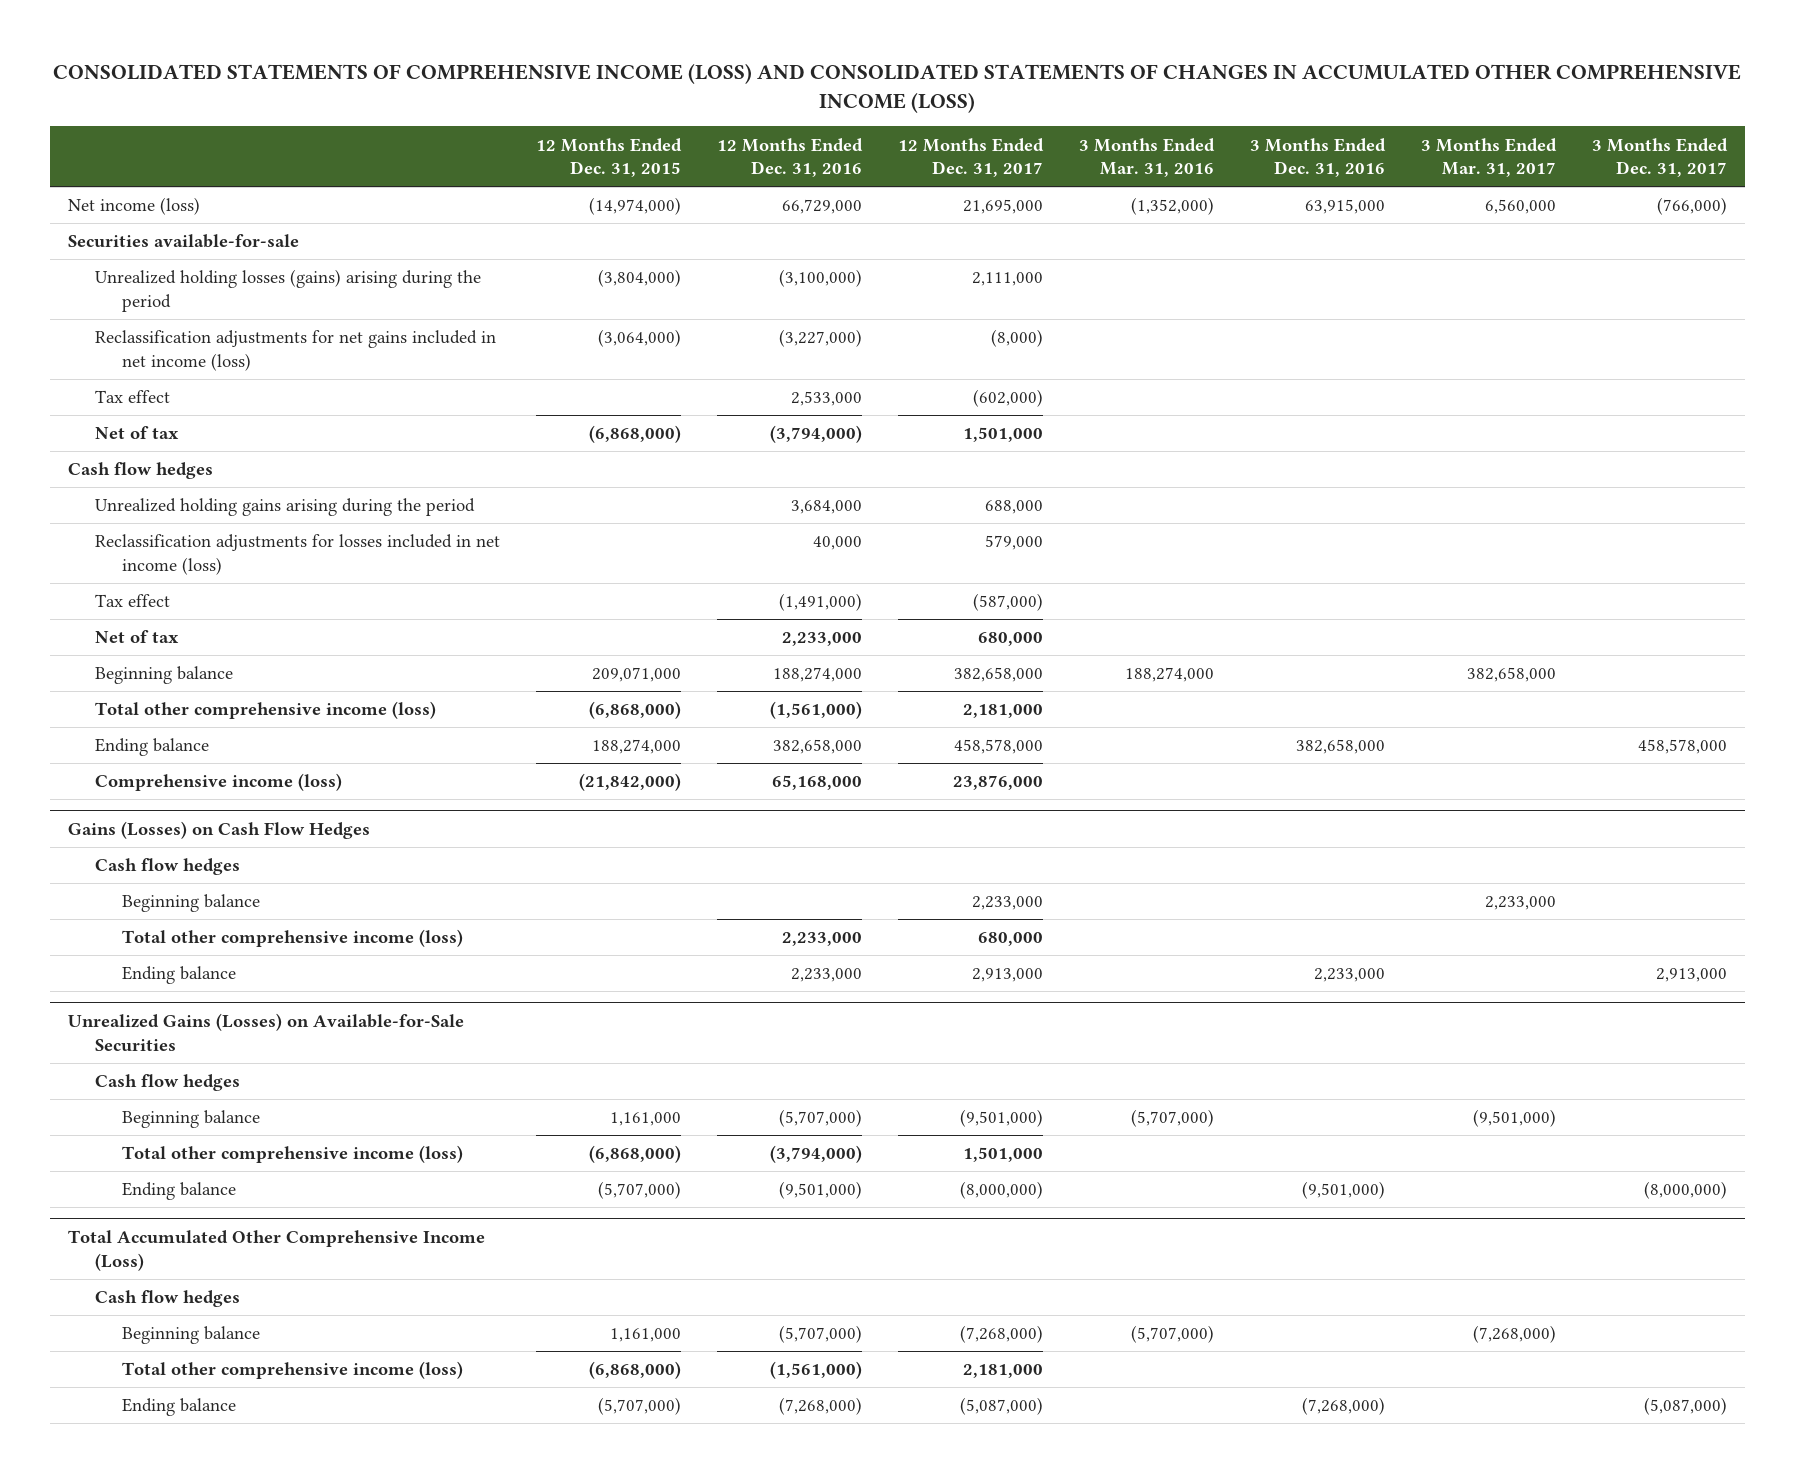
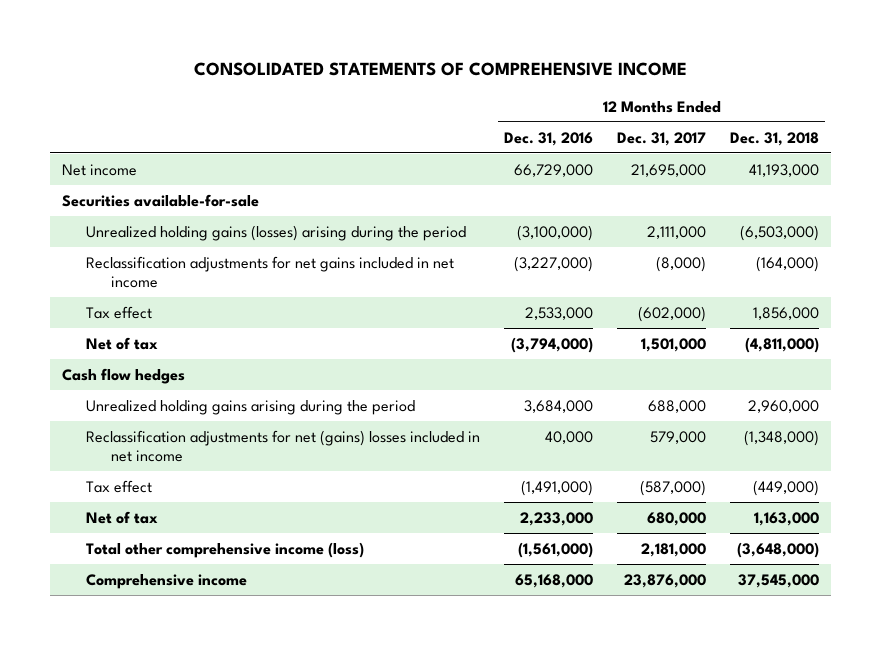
[53,62,1742,113] CONSOLIDATED STATEMENTS OF COMPREHENSIVE INCOME (LOSS) AND CONSOLIDATED STATEMENTS OF CHANGES IN ACCUMULATED OTHER COMPREHENSIVE INCOME (LOSS) -> [193,62,687,77] CONSOLIDATED STATEMENTS OF COMPREHENSIVE INCOME
[535,137,682,178] 12 Months Ended Dec. 31, 2015 -> none
[1078,137,1215,178] 3 Months Ended Mar. 31, 2016 -> none
[1249,137,1386,178] 3 Months Ended Dec. 31, 2016 -> none
[1420,137,1557,178] 3 Months Ended Mar. 31, 2017 -> none
[1591,137,1728,178] 3 Months Ended Dec. 31, 2017 -> none
none -> [730,131,820,146] Dec. 31, 2018
[67,197,200,216] Net income (loss) -> [62,163,138,176] Net income
[94,269,481,312] Unrealized holding losses (gains) arising during the period -> [86,224,467,241] Unrealized holding gains (losses) arising during the period
[94,330,496,371] Reclassification adjustments for net gains included in net income (loss) -> [86,255,455,288] Reclassification adjustments for net gains included in net income
[94,534,500,575] Reclassification adjustments for losses included in net income (loss) -> [86,429,481,462] Reclassification adjustments for net (gains) losses included in net income
[94,666,233,685] Beginning balance -> none
[94,738,209,757] Ending balance -> none
[67,821,370,840] Gains (Losses) on Cash Flow Hedges -> none
[94,858,240,876] Cash flow hedges -> none
[122,894,261,913] Beginning balance -> none
[122,929,464,948] Total other comprehensive income (loss) -> none
[122,966,237,985] Ending balance -> none
[67,1013,464,1052] Unrealized Gains (Losses) on Available-for-Sale Securities -> none
[94,1074,240,1092] Cash flow hedges -> none
[122,1110,261,1129] Beginning balance -> none
[122,1145,464,1164] Total other comprehensive income (loss) -> none
[122,1182,237,1201] Ending balance -> none
[67,1230,485,1271] Total Accumulated Other Comprehensive Income (Loss) -> none
[94,1290,240,1308] Cash flow hedges -> none
[122,1326,261,1345] Beginning balance -> none
[122,1361,464,1380] Total other comprehensive income (loss) -> none
[122,1398,237,1417] Ending balance -> none
[94,773,342,792] Comprehensive income (loss) -> [86,573,248,589] Comprehensive income

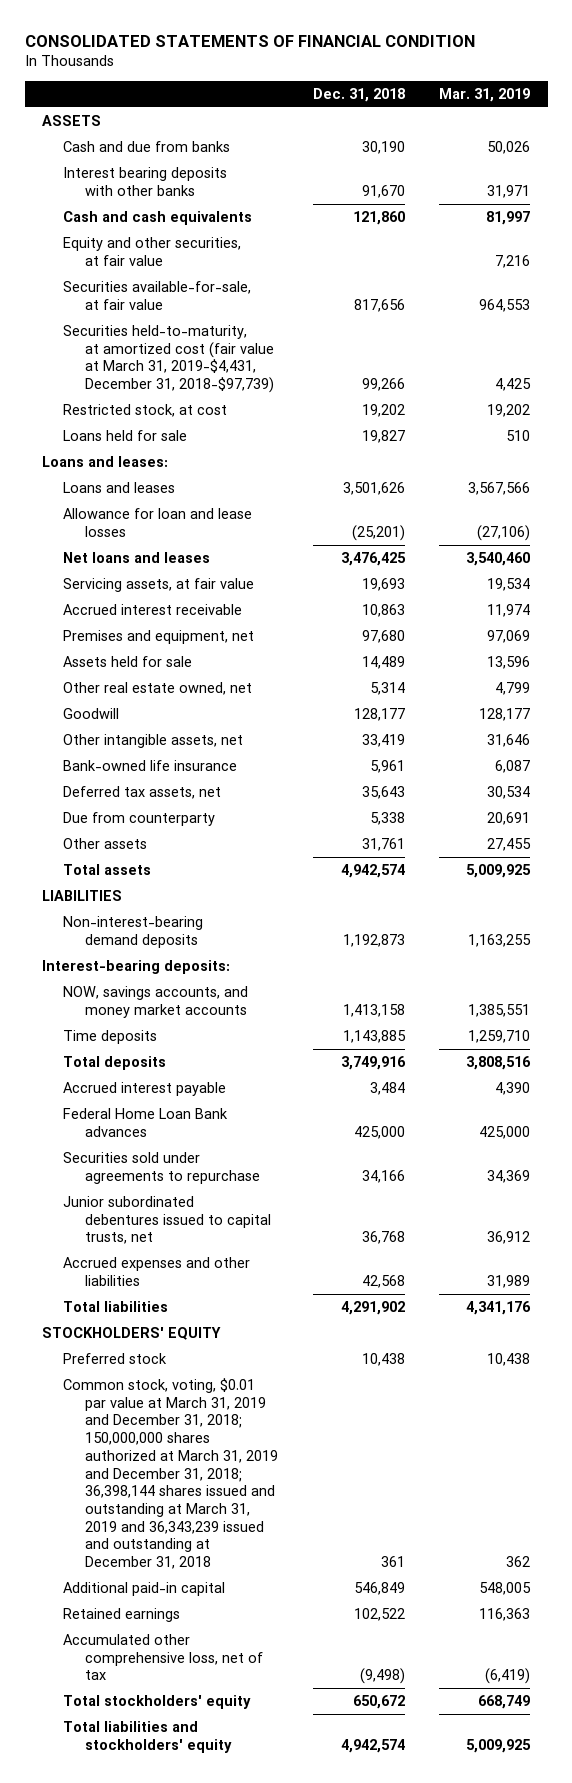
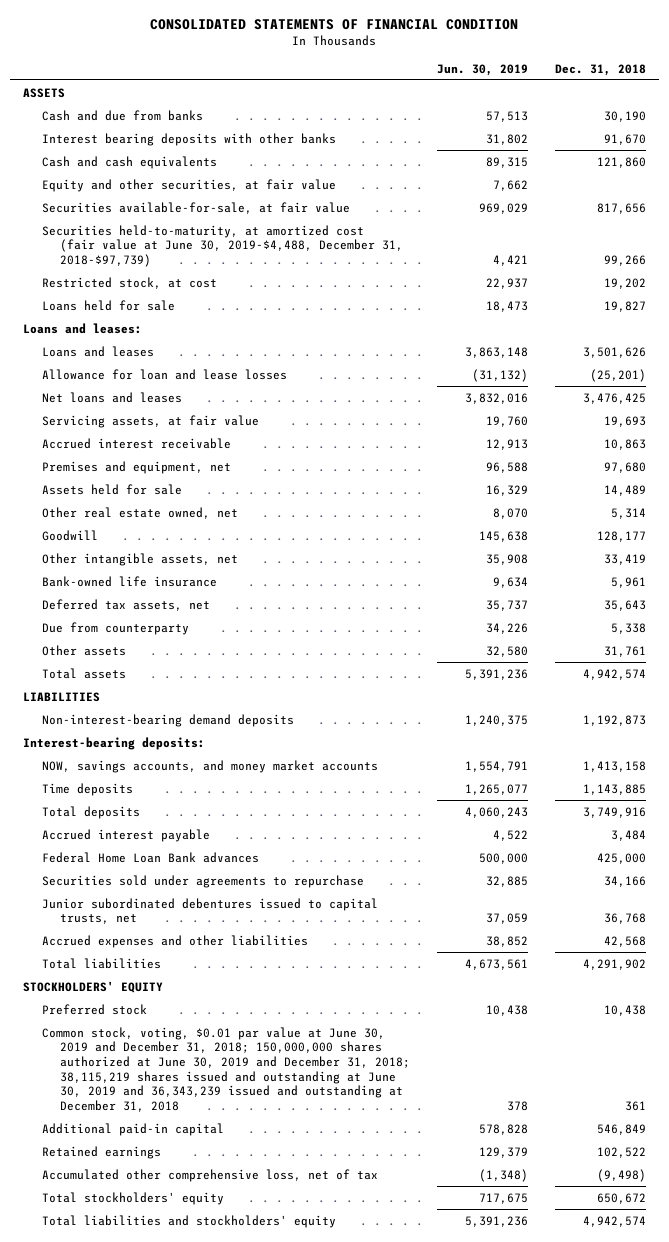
[439,87,531,102] Mar. 31, 2019 -> none
none -> [436,63,528,76] Jun. 30, 2019
[63,325,274,394] Securities held-to-maturity, at amortized cost (fair value at March 31, 2019-$4,431, December 31, 2018-$97,739) -> [41,224,403,267] Securities held-to-maturity, at amortized cost (fair value at June 30, 2019-$4,488, December 31, 2018-$97,739)
[63,1378,278,1569] Common stock, voting, $0.01 par value at March 31, 2019 and December 31, 2018; 150,000,000 shares authorized at March 31, 2019 and December 31, 2018; 36,398,144 shares issued and outstanding at March 31, 2019 and 36,343,239 issued and outstanding at December 31, 2018 -> [41,1026,410,1112] Common stock, voting, $0.01 par value at June 30, 2019 and December 31, 2018; 150,000,000 shares authorized at June 30, 2019 and December 31, 2018; 38,115,219 shares issued and outstanding at June 30, 2019 and 36,343,239 issued and outstanding at December 31, 2018

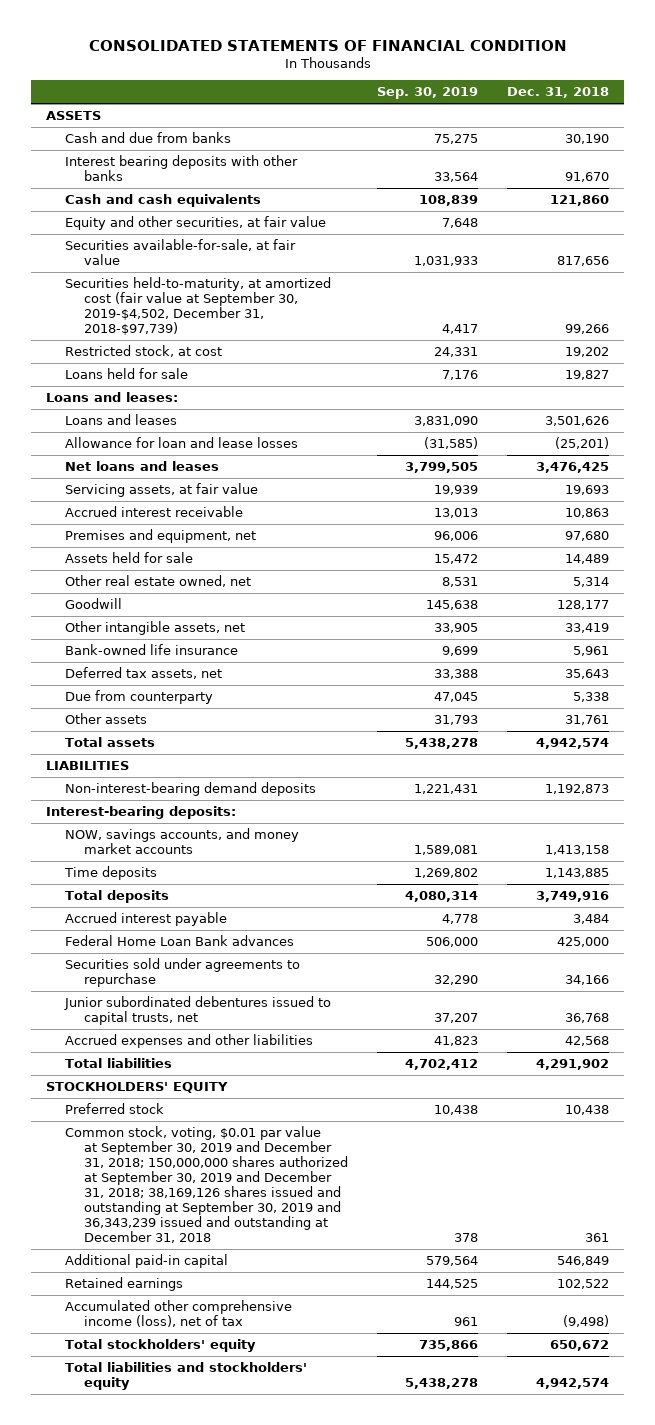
[436,63,528,76] Jun. 30, 2019 -> none
none -> [377,87,479,100] Sep. 30, 2019
[41,224,403,267] Securities held-to-maturity, at amortized cost (fair value at June 30, 2019-$4,488, December 31, 2018-$97,739) -> [65,277,332,335] Securities held-to-maturity, at amortized cost (fair value at September 30, 2019-$4,502, December 31, 2018-$97,739)
[41,1026,410,1112] Common stock, voting, $0.01 par value at June 30, 2019 and December 31, 2018; 150,000,000 shares authorized at June 30, 2019 and December 31, 2018; 38,115,219 shares issued and outstanding at June 30, 2019 and 36,343,239 issued and outstanding at December 31, 2018 -> [65,1126,349,1243] Common stock, voting, $0.01 par value at September 30, 2019 and December 31, 2018; 150,000,000 shares authorized at September 30, 2019 and December 31, 2018; 38,169,126 shares issued and outstanding at September 30, 2019 and 36,343,239 issued and outstanding at December 31, 2018
[41,1168,378,1182] Accumulated other comprehensive loss, net of tax -> [65,1300,293,1327] Accumulated other comprehensive income (loss), net of tax

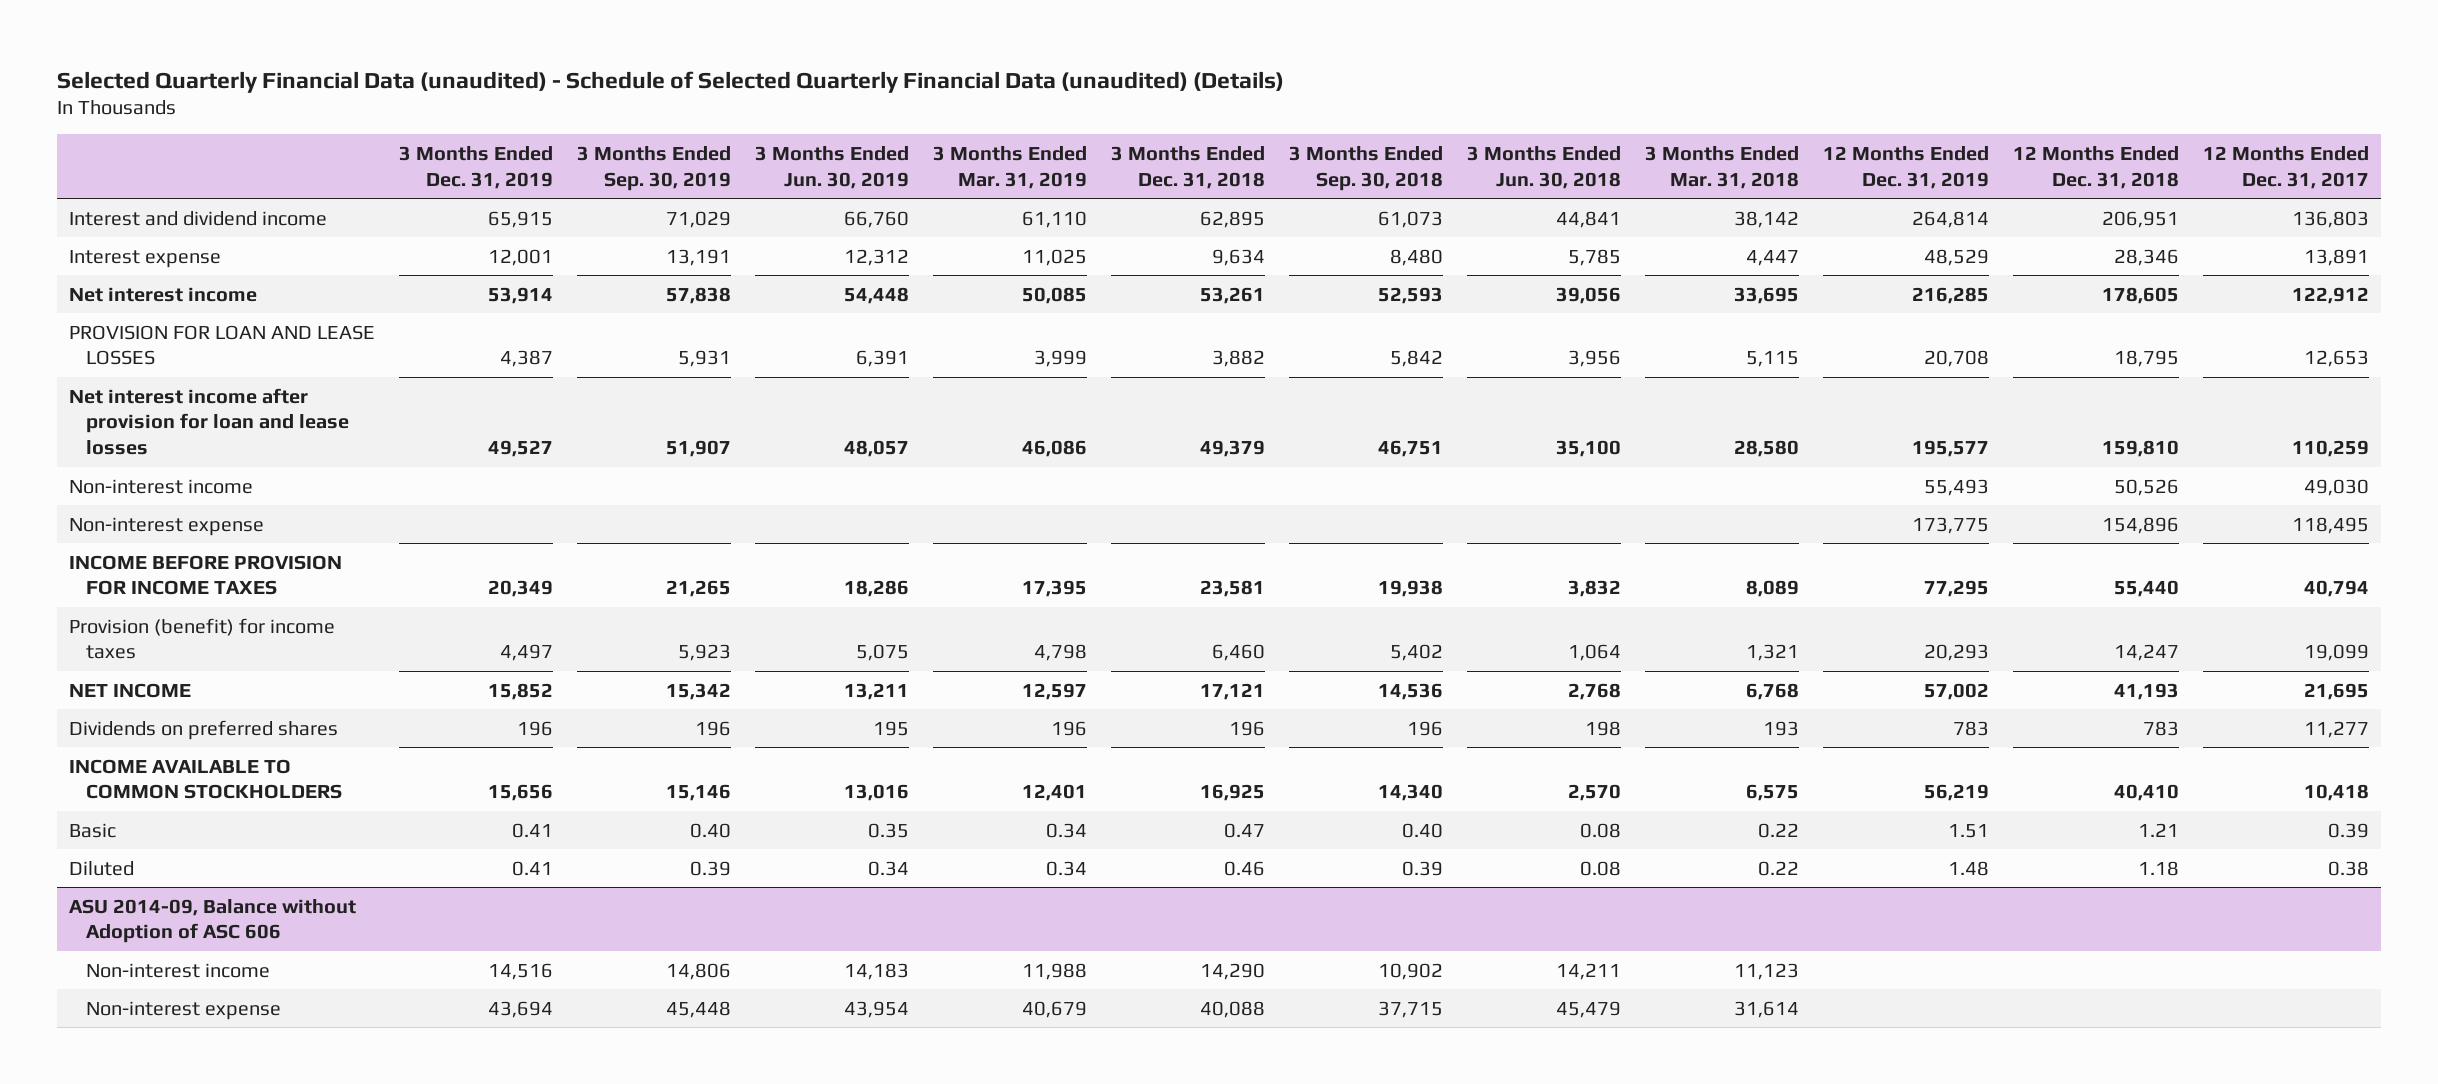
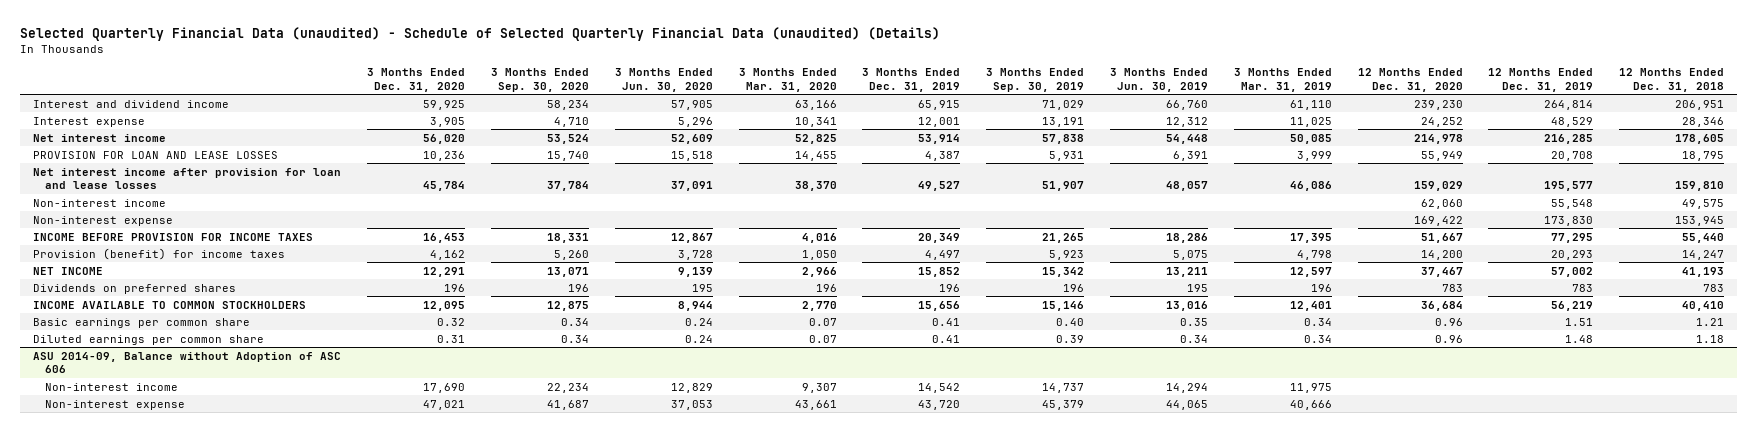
[1111,145,1266,189] 3 Months Ended Dec. 31, 2018 -> none
[1289,145,1444,191] 3 Months Ended Sep. 30, 2018 -> none
[1467,145,1622,189] 3 Months Ended Jun. 30, 2018 -> none
[1645,145,1800,189] 3 Months Ended Mar. 31, 2018 -> none
[2203,145,2370,189] 12 Months Ended Dec. 31, 2017 -> none
none -> [367,68,466,92] 3 Months Ended Dec. 31, 2020
none -> [490,68,589,92] 3 Months Ended Sep. 30, 2020
none -> [614,68,713,92] 3 Months Ended Jun. 30, 2020
none -> [738,68,837,92] 3 Months Ended Mar. 31, 2020
none -> [1357,68,1463,92] 12 Months Ended Dec. 31, 2020
[1924,478,1990,496] 55,493 -> [1551,198,1594,209] 55,548
[2114,478,2180,496] 50,526 -> [1682,198,1725,209] 49,575
[1912,516,1990,534] 173,775 -> [1544,215,1594,226] 173,830
[2102,516,2180,534] 154,896 -> [1675,215,1725,226] 153,945
[68,822,116,838] Basic -> [33,317,251,328] Basic earnings per common share
[68,860,134,876] Diluted -> [33,334,265,345] Diluted earnings per common share
[487,962,553,980] 14,516 -> [918,382,961,393] 14,542
[666,962,732,980] 14,806 -> [1042,382,1085,393] 14,737
[844,962,910,980] 14,183 -> [1165,382,1208,393] 14,294
[1022,962,1088,980] 11,988 -> [1289,382,1332,393] 11,975
[487,1000,553,1018] 43,694 -> [918,399,961,410] 43,720
[666,1000,732,1018] 45,448 -> [1042,399,1085,410] 45,379
[844,1000,910,1018] 43,954 -> [1165,399,1208,410] 44,065
[1022,1000,1088,1018] 40,679 -> [1289,399,1332,410] 40,666

